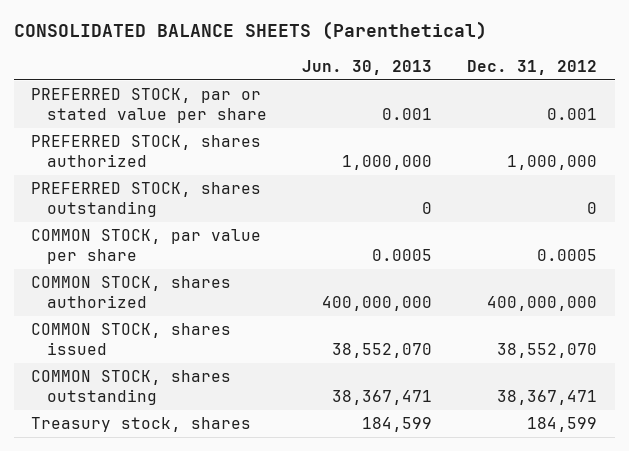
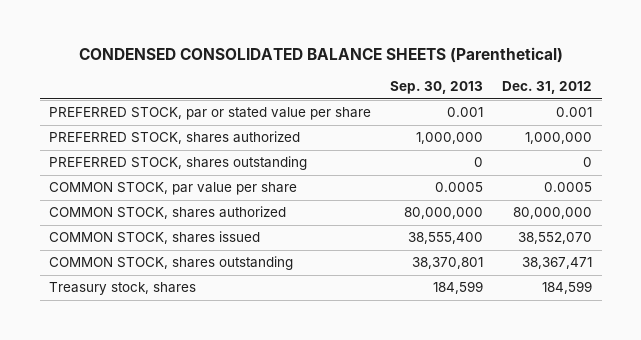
[13,21,487,41] CONSOLIDATED BALANCE SHEETS (Parenthetical) -> [78,47,563,64] CONDENSED CONSOLIDATED BALANCE SHEETS (Parenthetical)
[302,59,433,75] Jun. 30, 2013 -> none
none -> [390,81,484,95] Sep. 30, 2013
[487,295,598,311] 400,000,000 -> [513,207,593,220] 80,000,000

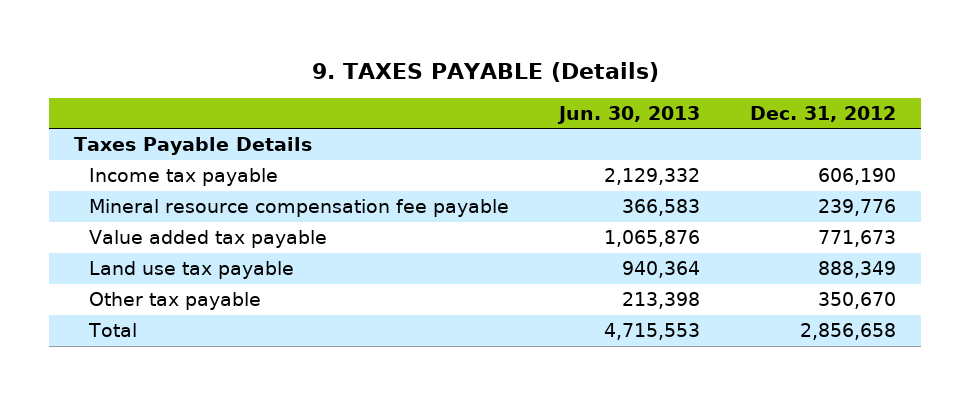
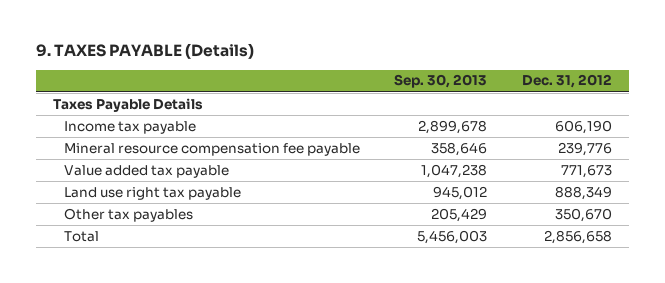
[557,105,701,124] Jun. 30, 2013 -> none
none -> [394,74,488,89] Sep. 30, 2013
[88,261,294,280] Land use tax payable -> [63,186,241,200] Land use right tax payable
[88,292,261,311] Other tax payable -> [63,207,193,222] Other tax payables

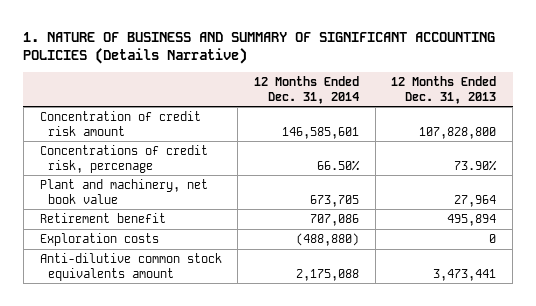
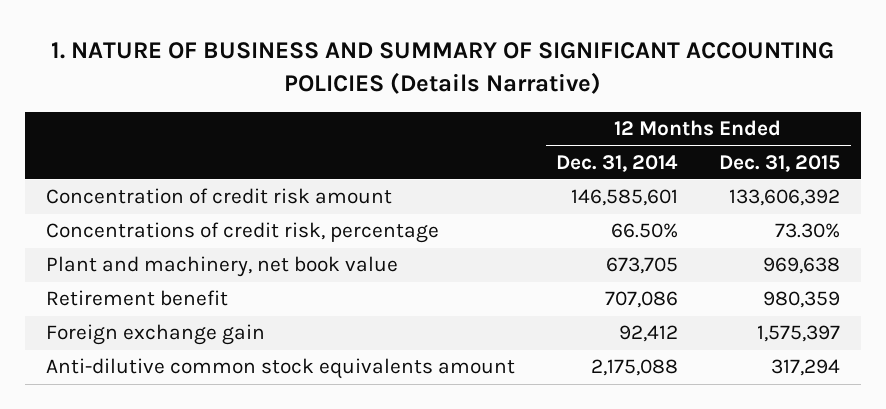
[391,76,497,104] 12 Months Ended Dec. 31, 2013 -> none
none -> [719,154,841,172] Dec. 31, 2015
[39,145,208,173] Concentrations of credit risk, percenage -> [45,222,439,244] Concentrations of credit risk, percentage
[39,233,159,247] Exploration costs -> none
none -> [45,324,265,346] Foreign exchange gain

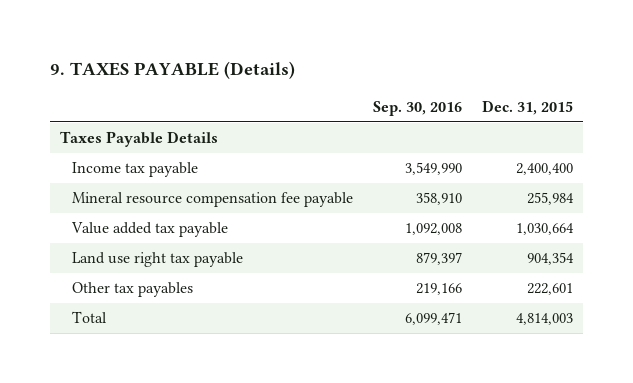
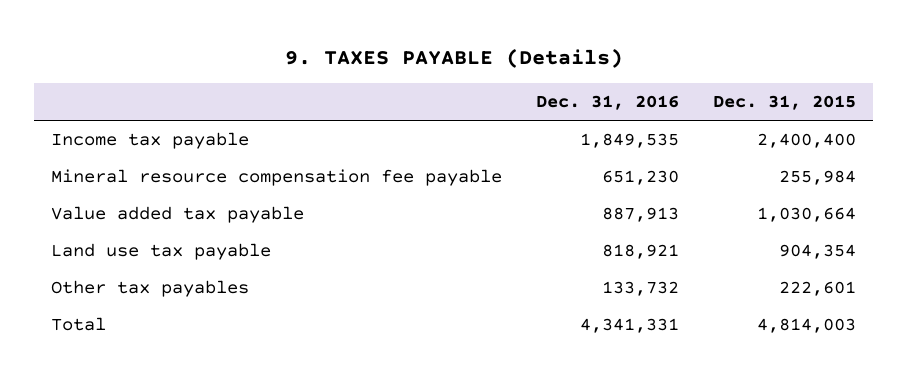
[373,100,463,116] Sep. 30, 2016 -> none
none -> [536,95,680,111] Dec. 31, 2016
[60,131,219,148] Taxes Payable Details -> none
[72,252,244,268] Land use right tax payable -> [51,243,272,261] Land use tax payable

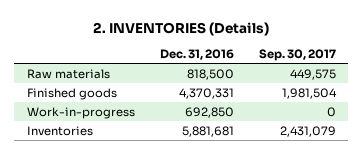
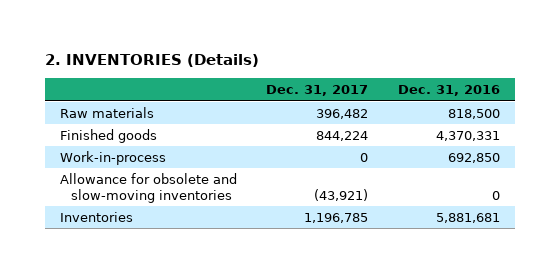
[258,49,336,62] Sep. 30, 2017 -> none
none -> [266,85,369,97] Dec. 31, 2017
[26,106,135,119] Work-in-progress -> [59,150,166,165] Work-in-process
none -> [59,172,237,204] Allowance for obsolete and slow-moving inventories

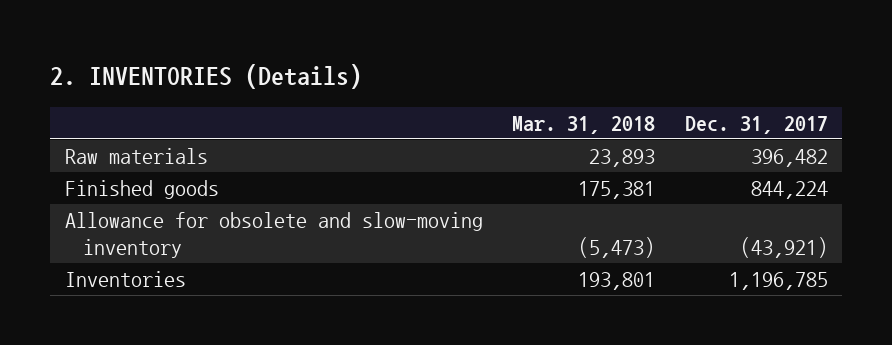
[398,85,501,97] Dec. 31, 2016 -> none
none -> [512,115,656,134] Mar. 31, 2018
[59,150,166,165] Work-in-process -> none
[59,172,237,204] Allowance for obsolete and slow-moving inventories -> [64,212,483,258] Allowance for obsolete and slow-moving inventory

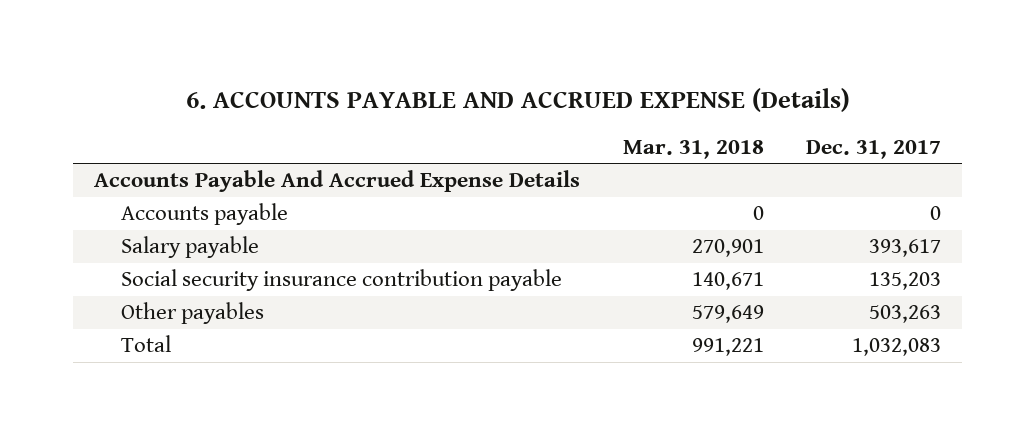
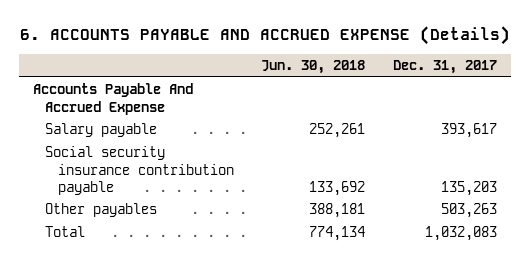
[622,139,764,159] Mar. 31, 2018 -> none
none -> [261,60,366,75] Jun. 30, 2018
[121,203,289,226] Accounts payable -> none
[94,170,581,193] Accounts Payable And Accrued Expense Details -> [32,83,193,115] Accounts Payable And Accrued Expense

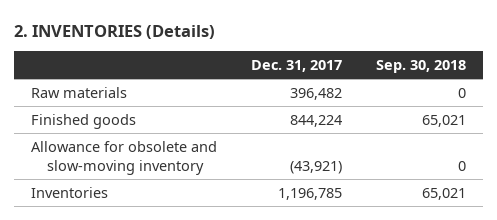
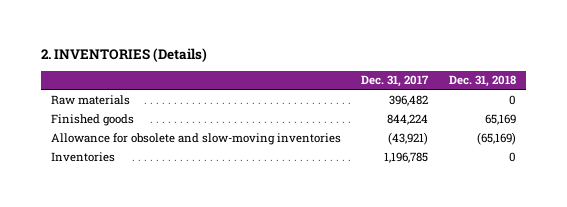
[376,59,467,73] Sep. 30, 2018 -> none
none -> [449,75,517,88] Dec. 31, 2018
[31,140,218,175] Allowance for obsolete and slow-moving inventory -> [50,132,341,145] Allowance for obsolete and slow-moving inventories

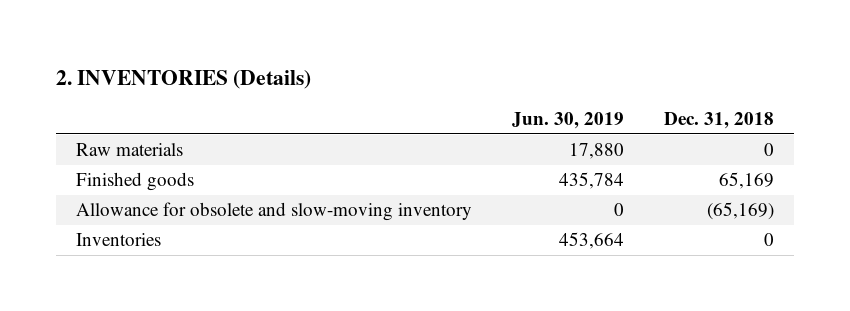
[361,75,430,88] Dec. 31, 2017 -> none
none -> [512,111,625,129] Jun. 30, 2019
[50,132,341,145] Allowance for obsolete and slow-moving inventories -> [76,202,473,222] Allowance for obsolete and slow-moving inventory

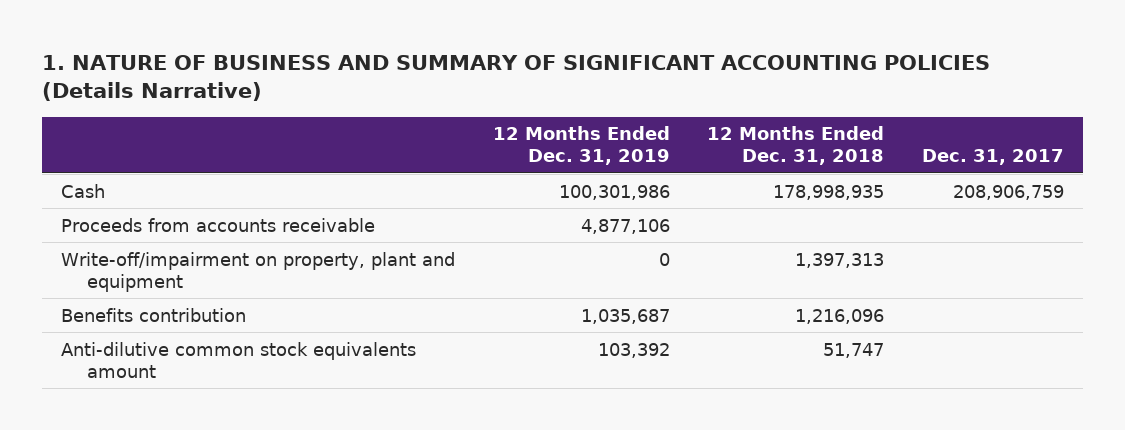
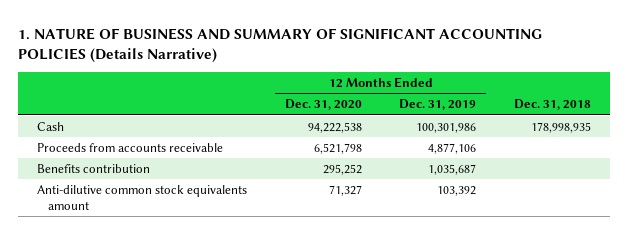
[707,126,885,166] 12 Months Ended Dec. 31, 2018 -> none
[922,149,1065,166] Dec. 31, 2017 -> none
none -> [284,99,362,111] Dec. 31, 2020
none -> [513,99,591,111] Dec. 31, 2018
[60,251,455,292] Write-off/impairment on property, plant and equipment -> none

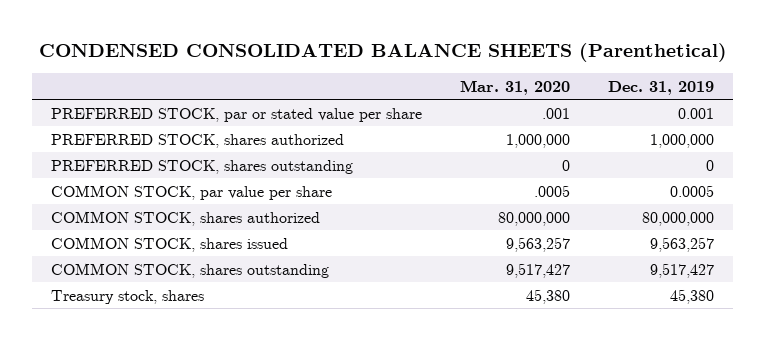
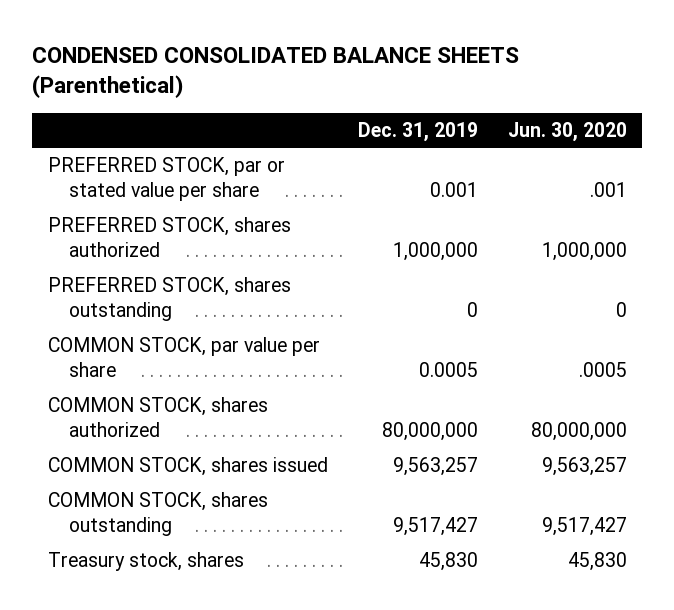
[460,79,571,95] Mar. 31, 2020 -> none
none -> [507,121,627,142] Jun. 30, 2020
[670,288,715,304] 45,380 -> [418,552,478,572] 45,830

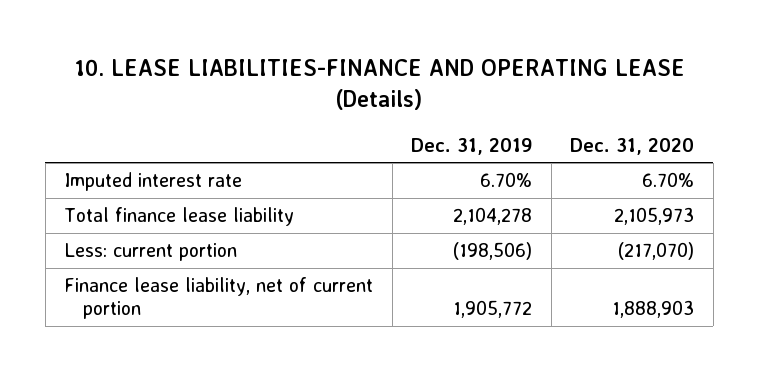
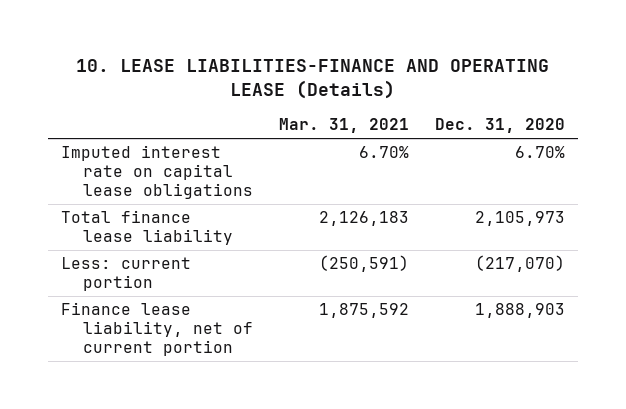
[411,137,533,155] Dec. 31, 2019 -> none
none -> [279,118,410,134] Mar. 31, 2021
[64,172,243,192] Imputed interest rate -> none
none -> [60,145,254,200] Imputed interest rate on capital lease obligations

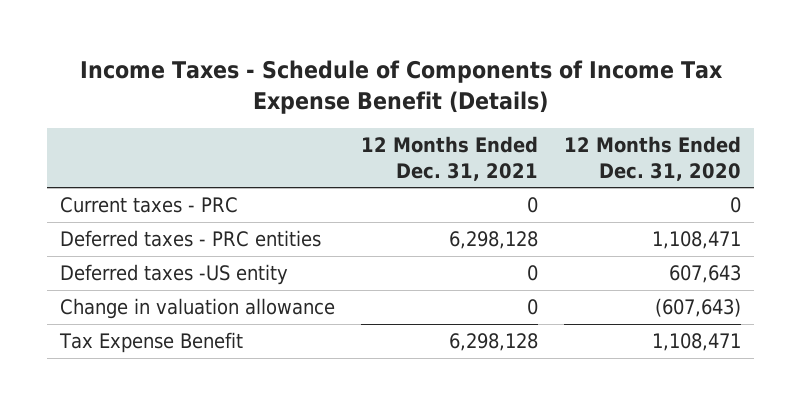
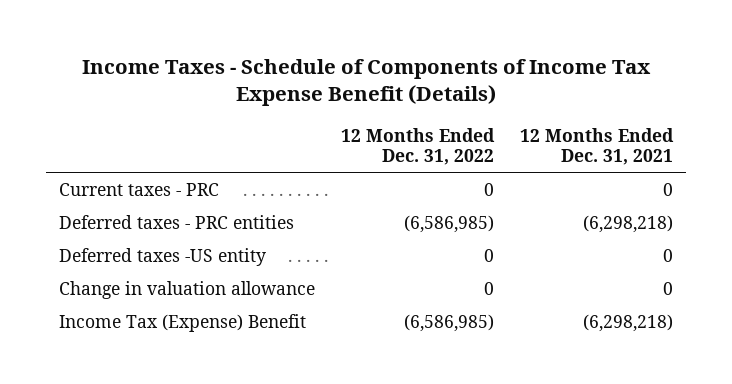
[563,136,741,181] 12 Months Ended Dec. 31, 2020 -> none
none -> [341,127,496,166] 12 Months Ended Dec. 31, 2022
[449,231,539,250] 6,298,128 -> [582,214,673,233] (6,298,218)
[59,332,244,354] Tax Expense Benefit -> [59,313,307,332] Income Tax (Expense) Benefit
[449,333,539,352] 6,298,128 -> [582,313,673,332] (6,298,218)

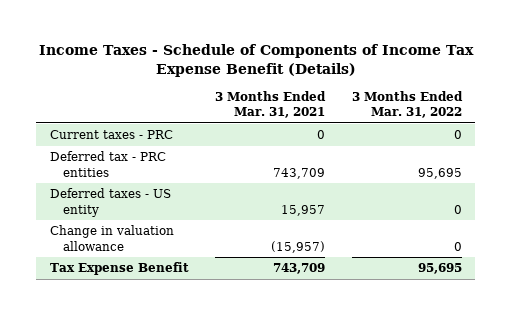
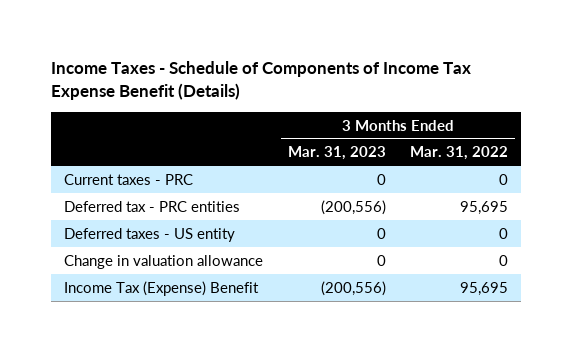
[215,90,327,119] 3 Months Ended Mar. 31, 2021 -> none
none -> [287,146,386,161] Mar. 31, 2023
[49,262,189,276] Tax Expense Benefit -> [63,280,259,296] Income Tax (Expense) Benefit

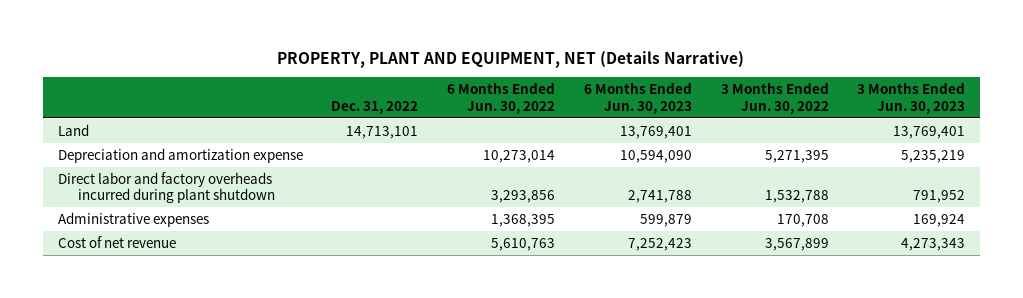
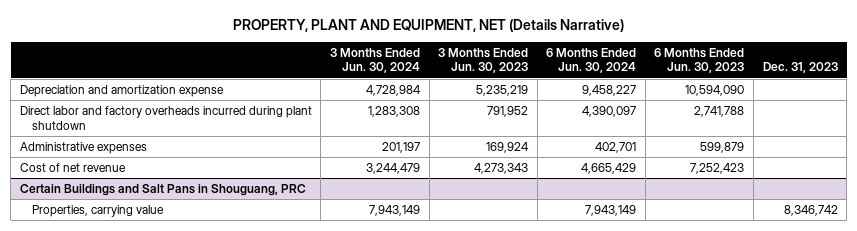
[331,100,419,114] Dec. 31, 2022 -> none
[447,82,556,114] 6 Months Ended Jun. 30, 2022 -> none
[720,82,829,114] 3 Months Ended Jun. 30, 2022 -> none
none -> [330,47,421,74] 3 Months Ended Jun. 30, 2024
none -> [546,47,637,74] 6 Months Ended Jun. 30, 2024
none -> [762,62,838,74] Dec. 31, 2023
[57,123,89,136] Land -> none
none -> [19,183,306,196] Certain Buildings and Salt Pans in Shouguang, PRC
none -> [31,204,164,217] Properties, carrying value

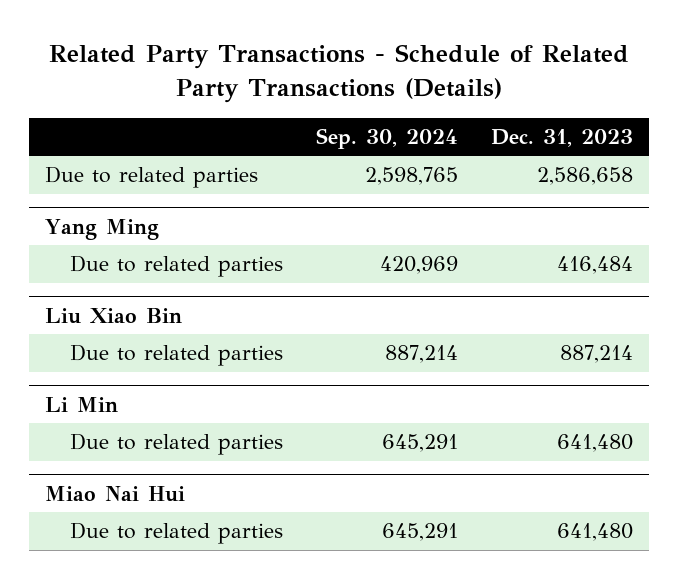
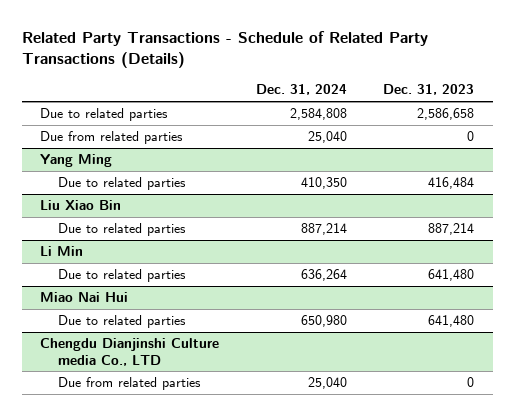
[315,128,458,150] Sep. 30, 2024 -> none
none -> [255,84,347,96] Dec. 31, 2024
none -> [39,131,183,145] Due from related parties
none -> [39,338,219,366] Chengdu Dianjinshi Culture media Co., LTD
none -> [57,377,201,391] Due from related parties

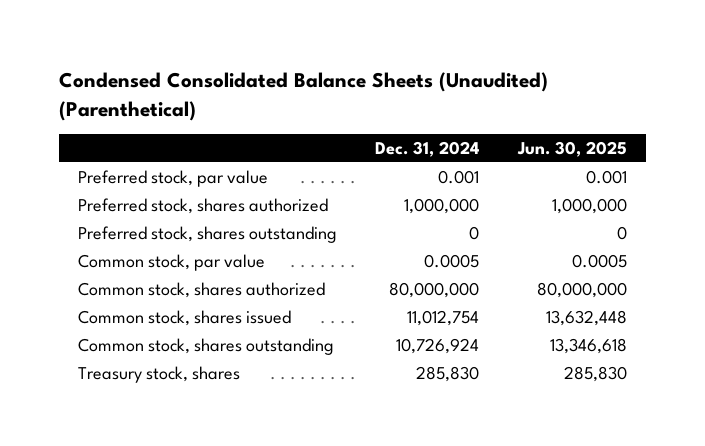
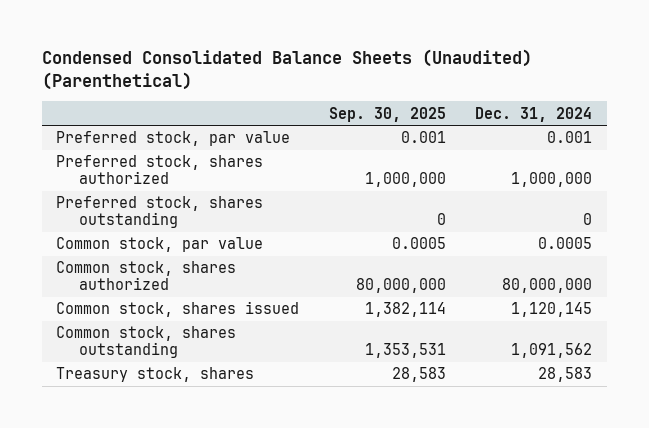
[516,140,627,157] Jun. 30, 2025 -> none
none -> [328,106,446,122] Sep. 30, 2025
[407,309,480,326] 11,012,754 -> [511,302,593,318] 1,120,145
[396,337,480,354] 10,726,924 -> [511,342,593,358] 1,091,562
[416,365,480,382] 285,830 -> [538,367,593,383] 28,583

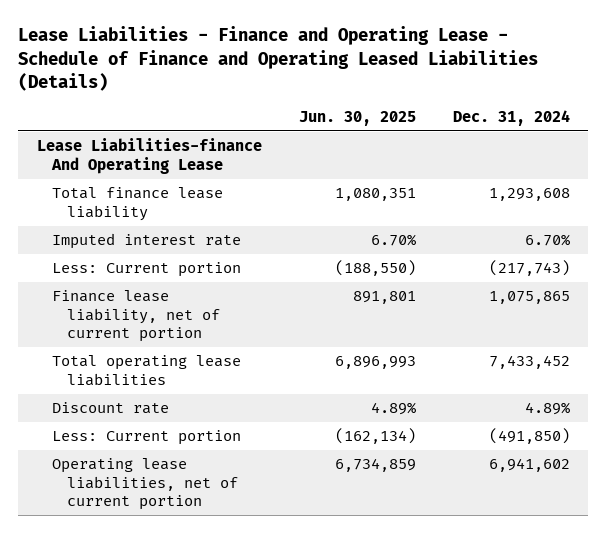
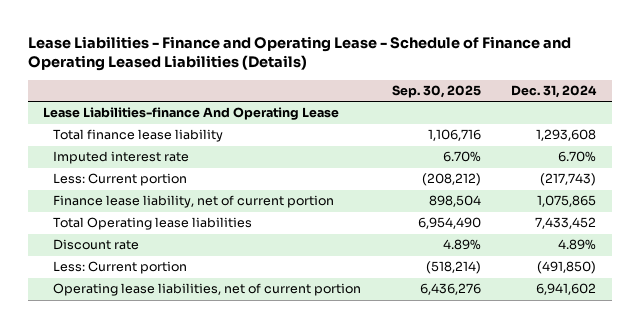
[298,110,416,126] Jun. 30, 2025 -> none
none -> [391,85,481,99] Sep. 30, 2025
[51,355,241,386] Total operating lease liabilities -> [53,217,253,231] Total Operating lease liabilities

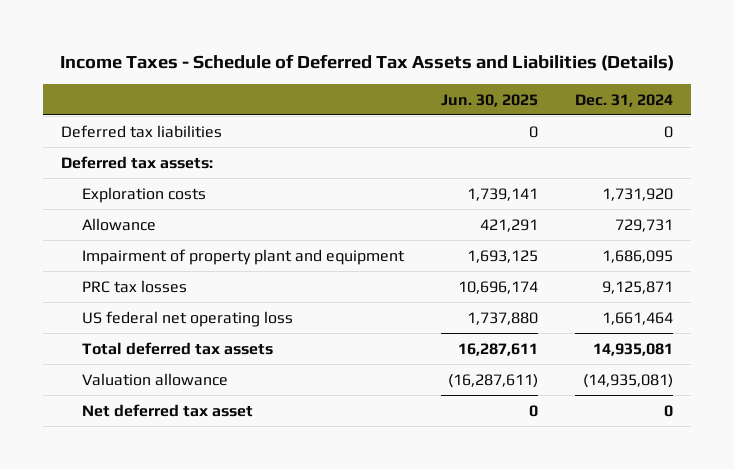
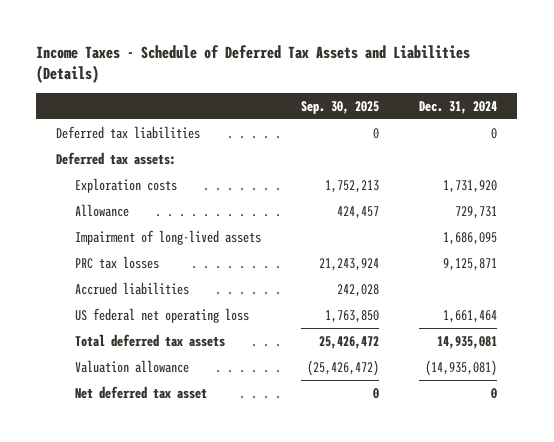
[441,93,539,107] Jun. 30, 2025 -> none
none -> [301,100,380,114] Sep. 30, 2025
[82,248,406,265] Impairment of property plant and equipment -> [75,229,262,245] Impairment of long-lived assets
none -> [75,281,190,295] Accrued liabilities

